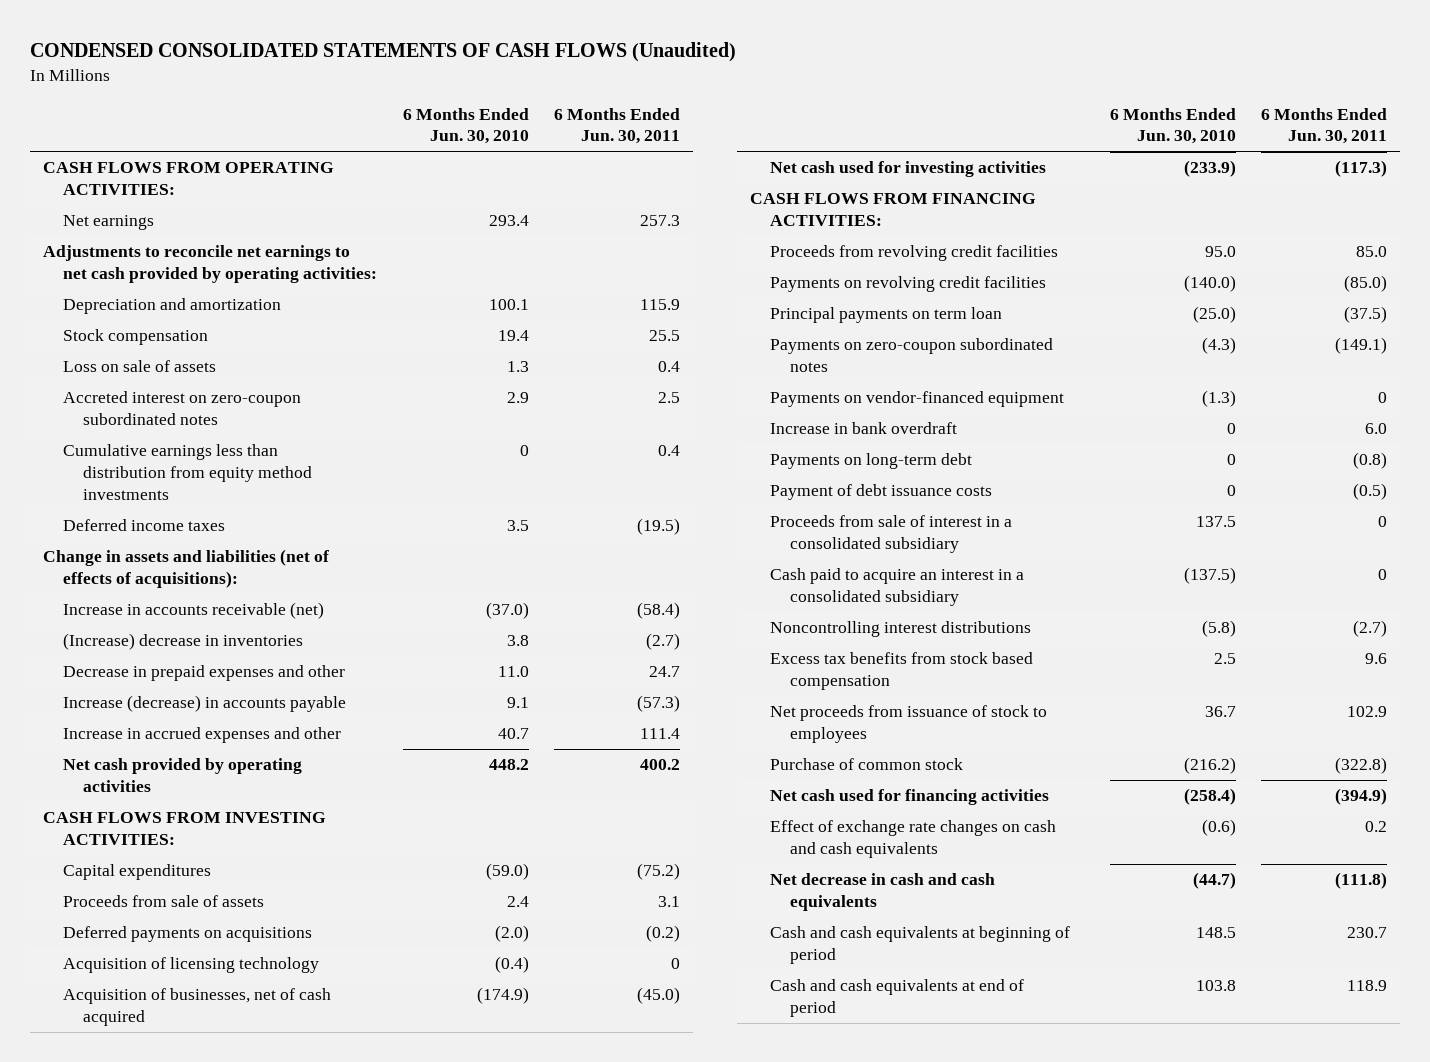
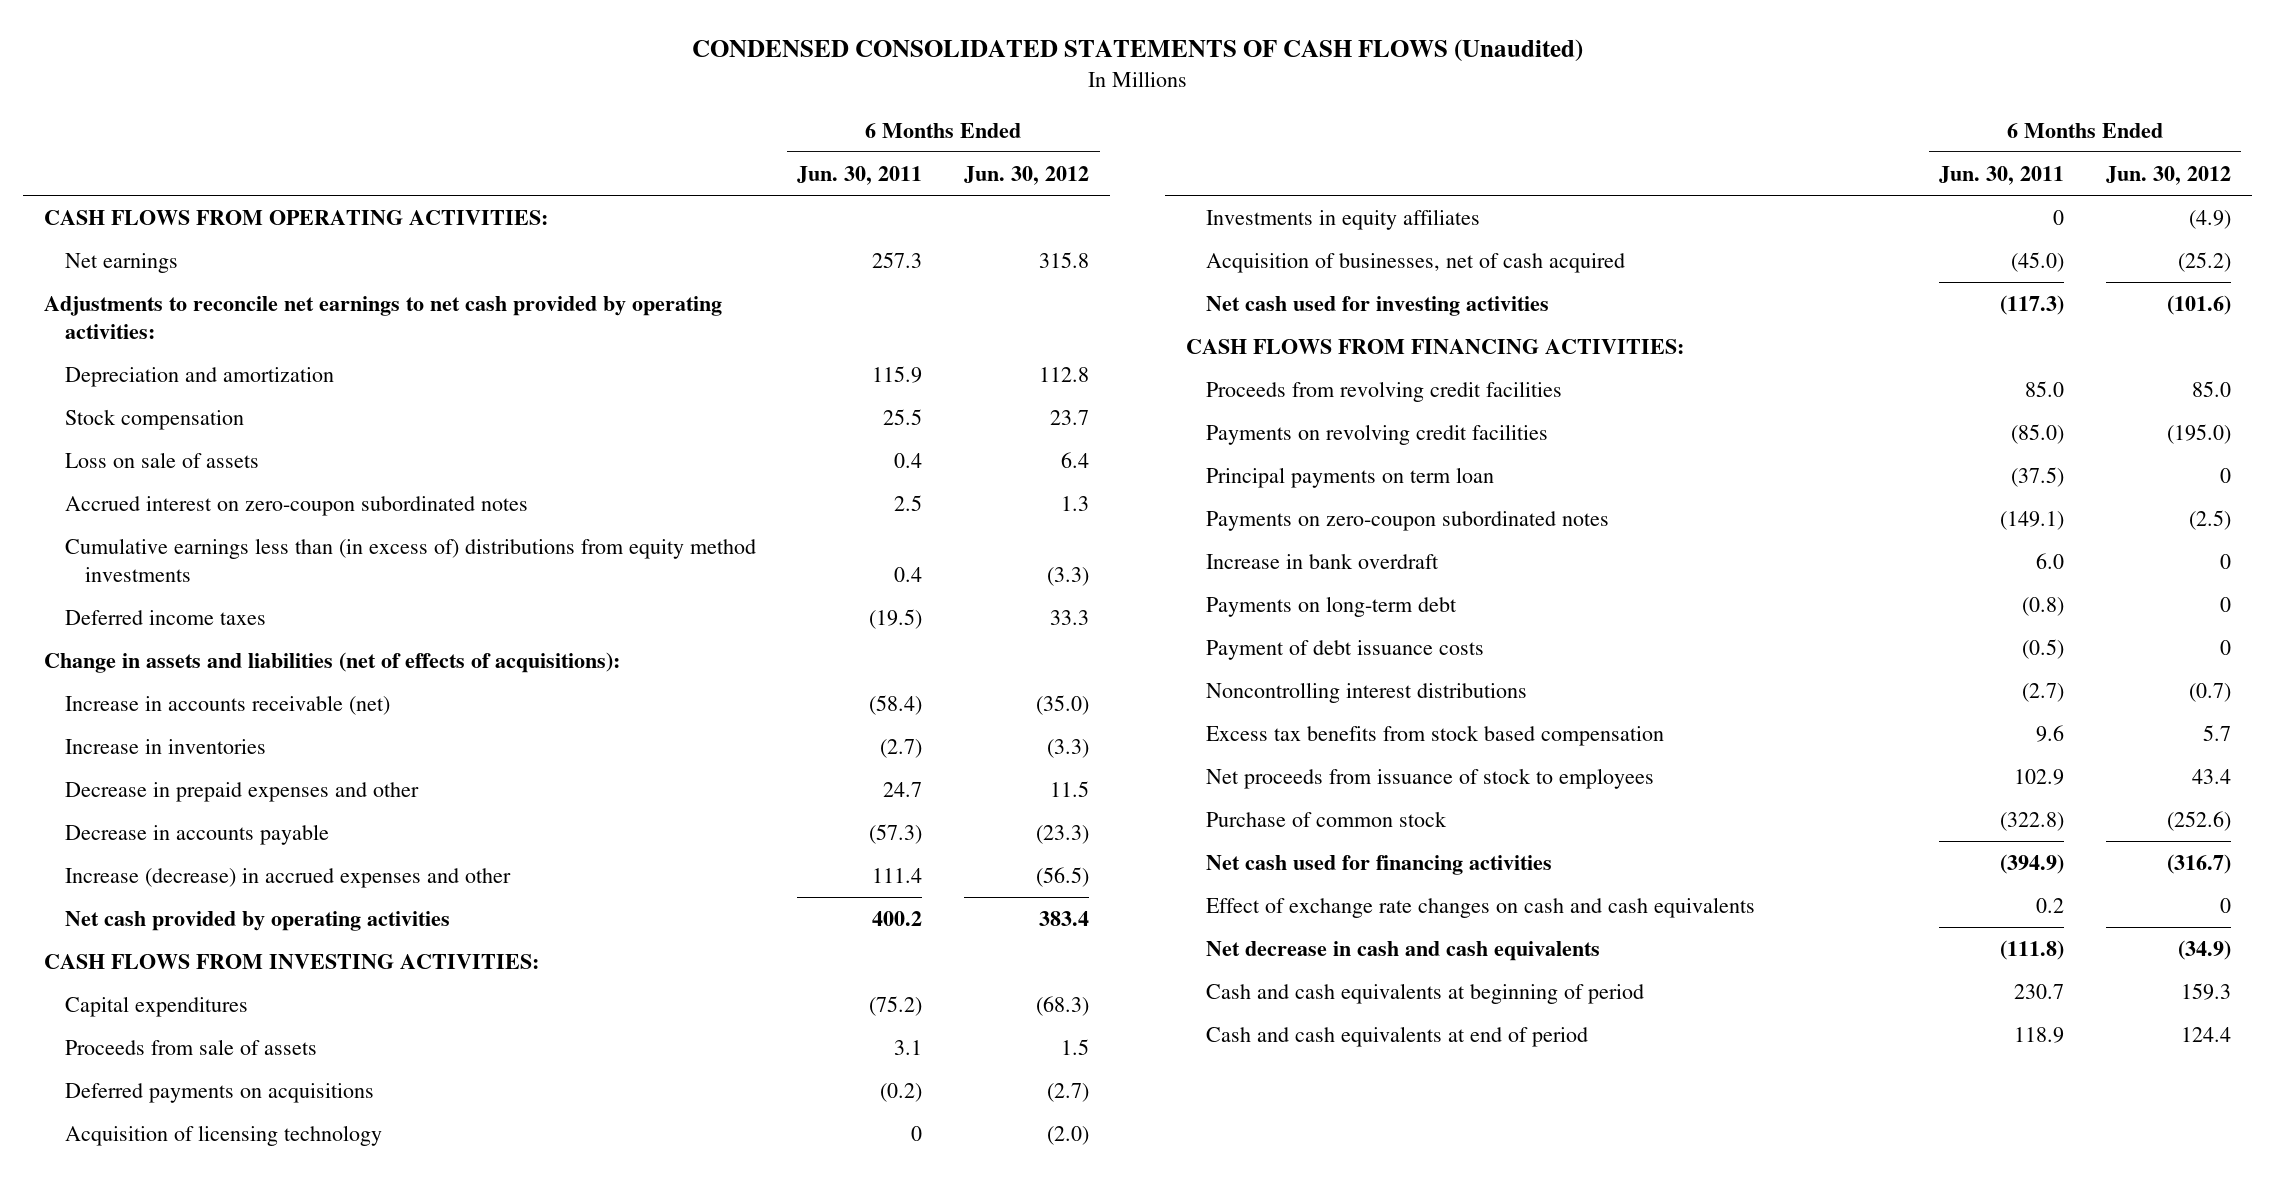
[402,107,529,145] 6 Months Ended Jun. 30, 2010 -> none
none -> [964,165,1090,185] Jun. 30, 2012
[62,391,301,425] Accreted interest on zero-coupon subordinated notes -> [64,495,528,516] Accrued interest on zero-coupon subordinated notes
[62,444,313,500] Cumulative earnings less than distribution from equity method investments -> [64,537,756,582] Cumulative earnings less than (in excess of) distributions from equity method investments
[62,633,303,651] (Increase) decrease in inventories -> [64,738,266,754] Increase in inventories
[62,695,346,713] Increase (decrease) in accounts payable -> [64,823,329,845] Decrease in accounts payable
[62,727,341,744] Increase in accrued expenses and other -> [64,867,511,888] Increase (decrease) in accrued expenses and other
none -> [1206,208,1481,230] Investments in equity affiliates
[769,391,1064,408] Payments on vendor-financed equipment -> none
[769,515,1012,553] Proceeds from sale of interest in a consolidated subsidiary -> none
[769,568,1024,606] Cash paid to acquire an interest in a consolidated subsidiary -> none

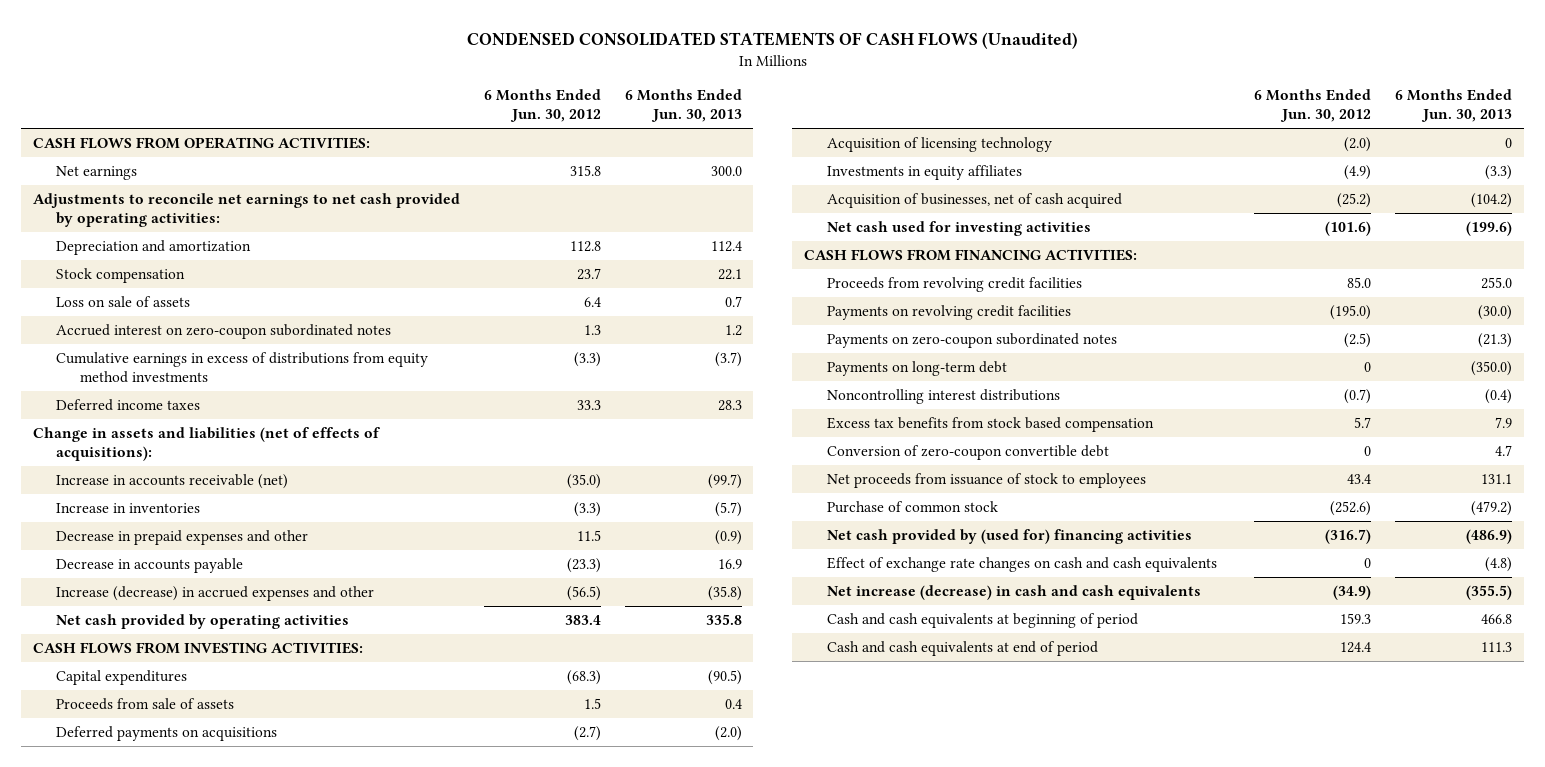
[797,165,923,185] Jun. 30, 2011 -> none
none -> [624,88,742,123] 6 Months Ended Jun. 30, 2013
[64,537,756,582] Cumulative earnings less than (in excess of) distributions from equity method investments -> [56,352,429,384] Cumulative earnings in excess of distributions from equity method investments
[1206,466,1495,488] Principal payments on term loan -> none
[1206,552,1440,569] Increase in bank overdraft -> none
[1206,639,1485,660] Payment of debt issuance costs -> none
none -> [826,445,1109,461] Conversion of zero-coupon convertible debt
[1206,854,1553,875] Net cash used for financing activities -> [826,529,1192,545] Net cash provided by (used for) financing activities
[1206,940,1601,961] Net decrease in cash and cash equivalents -> [826,585,1201,601] Net increase (decrease) in cash and cash equivalents

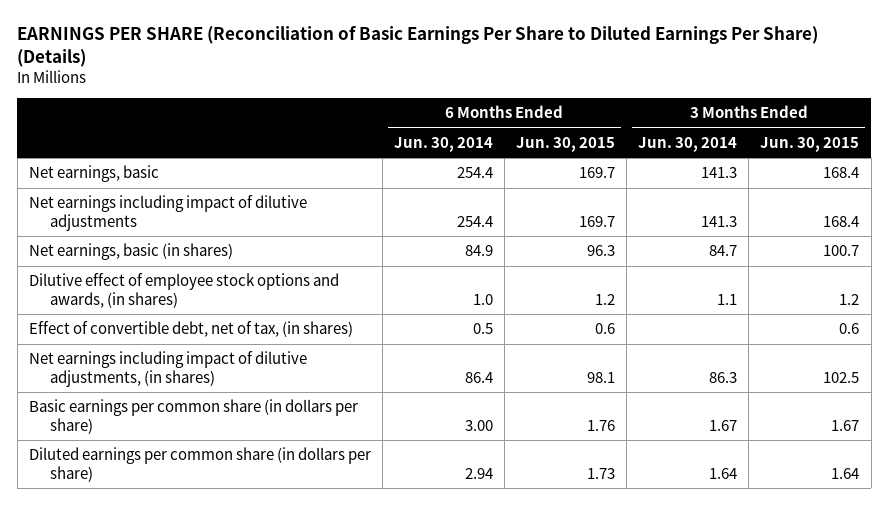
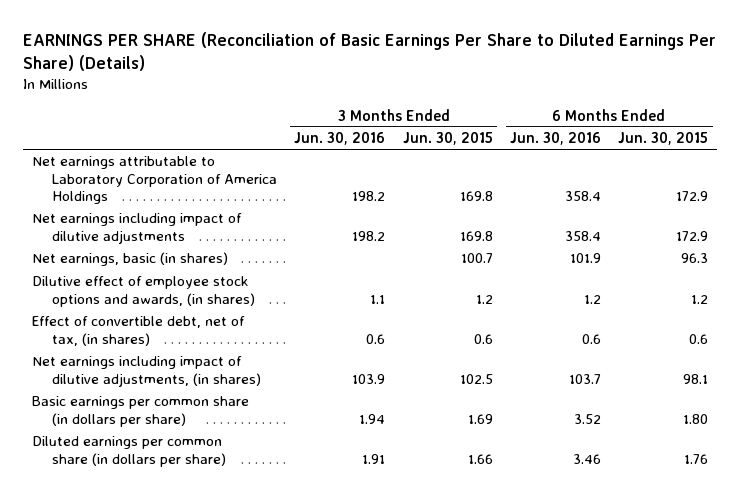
[393,136,493,152] Jun. 30, 2014 -> none
[638,136,738,152] Jun. 30, 2014 -> none
none -> [294,132,386,146] Jun. 30, 2016
none -> [510,132,602,146] Jun. 30, 2016
[28,165,159,183] Net earnings, basic -> [31,156,278,204] Net earnings attributable to Laboratory Corporation of America Holdings
[579,167,616,179] 169.7 -> [676,190,709,201] 172.9
[823,167,860,179] 168.4 -> [459,190,493,201] 169.8
[579,215,616,227] 169.7 -> [676,230,709,241] 172.9
[823,215,860,227] 168.4 -> [459,230,493,241] 169.8
[587,419,616,431] 1.76 -> [683,413,709,424] 1.80
[831,419,860,431] 1.67 -> [467,413,493,424] 1.69
[587,467,616,479] 1.73 -> [684,453,709,464] 1.76
[831,467,860,479] 1.64 -> [467,453,493,464] 1.66

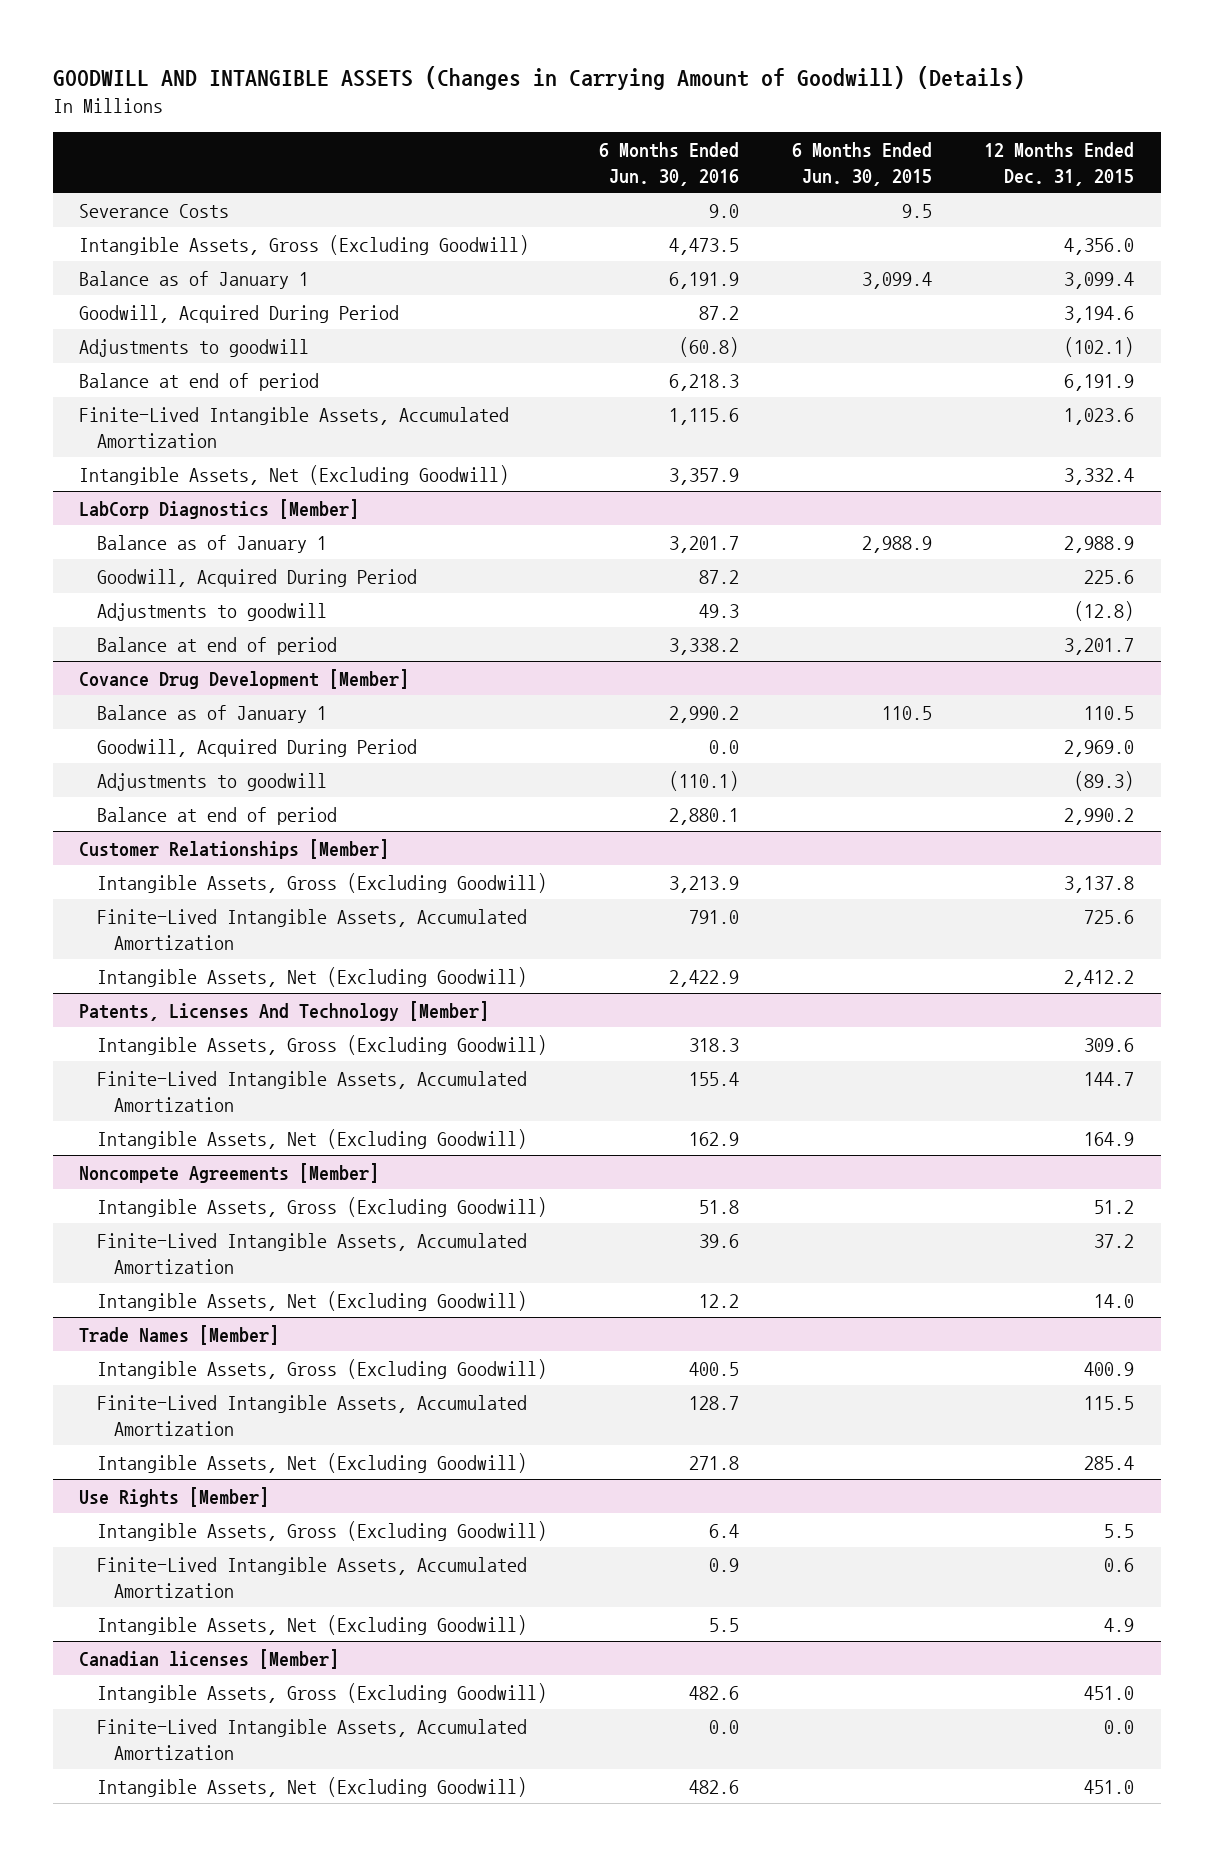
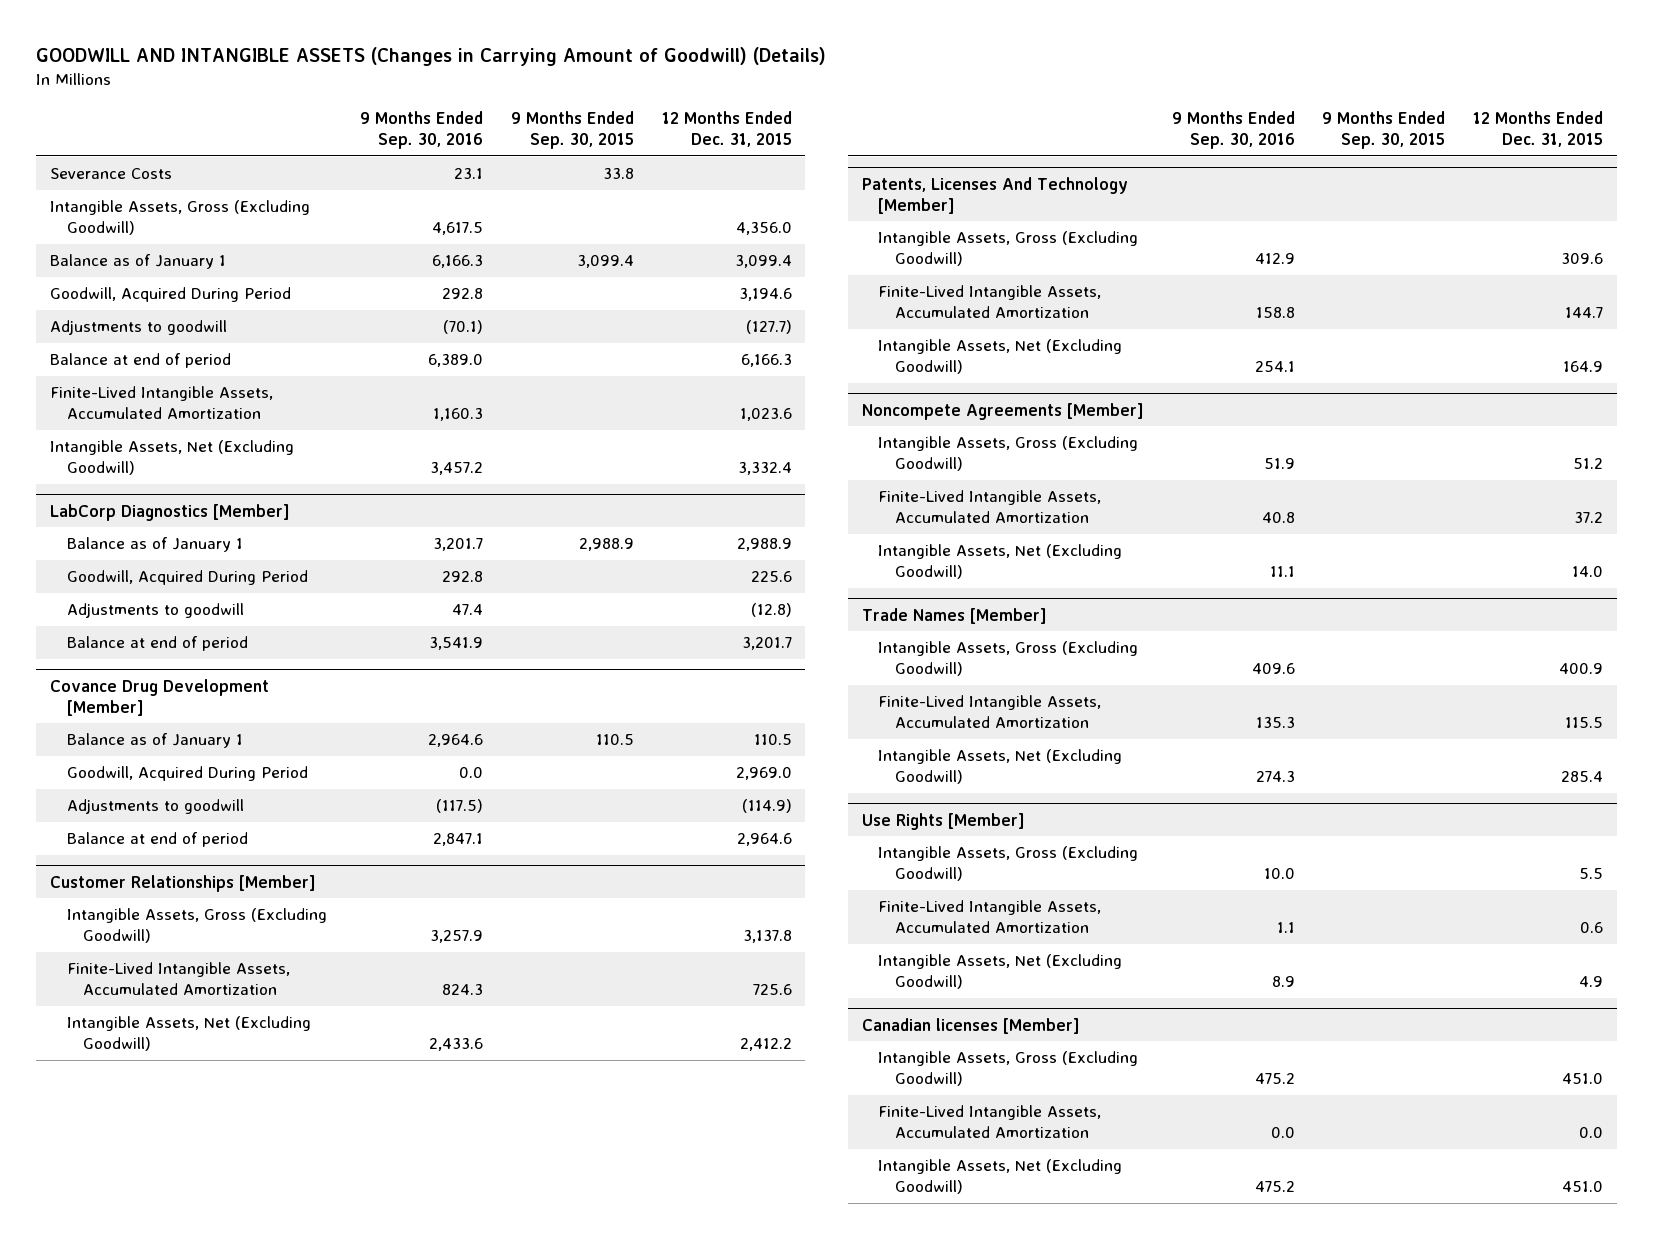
[599,141,740,186] 6 Months Ended Jun. 30, 2016 -> none
[791,141,932,186] 6 Months Ended Jun. 30, 2015 -> none
none -> [359,111,483,150] 9 Months Ended Sep. 30, 2016
none -> [510,111,634,150] 9 Months Ended Sep. 30, 2015
[1064,336,1135,357] (102.1) -> [745,320,792,335] (127.7)
[1064,373,1135,391] 6,191.9 -> [740,354,792,368] 6,166.3
[1074,770,1135,791] (89.3) -> [741,799,792,814] (114.9)
[1064,807,1135,825] 2,990.2 -> [736,833,792,847] 2,964.6

